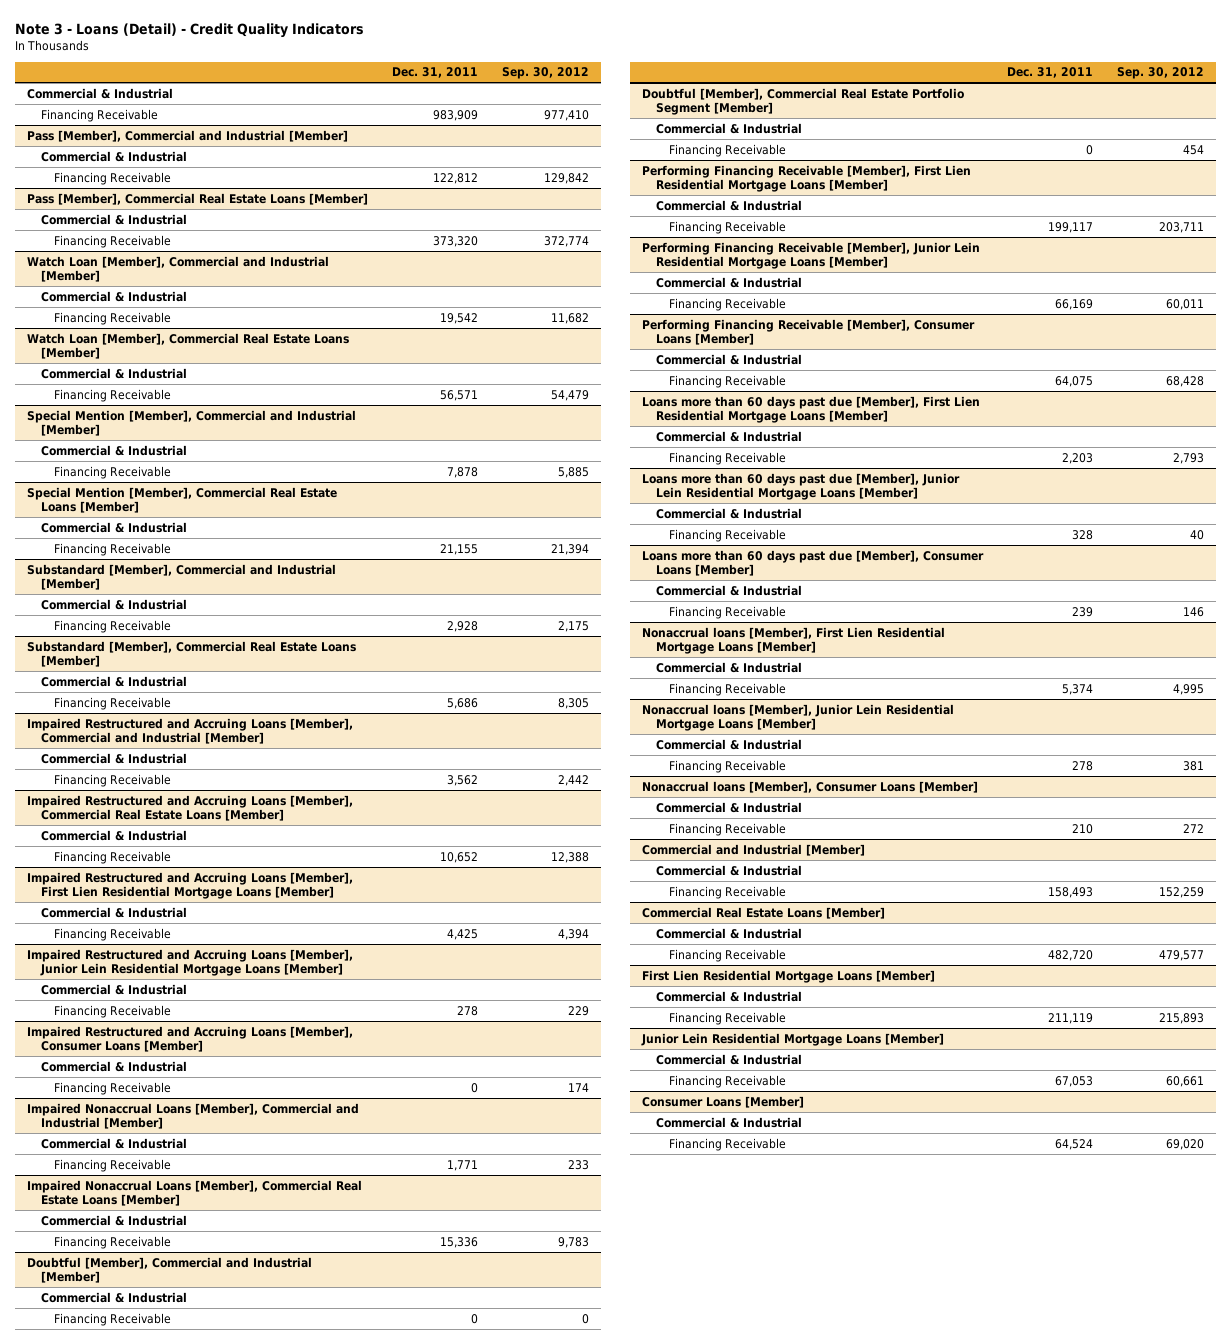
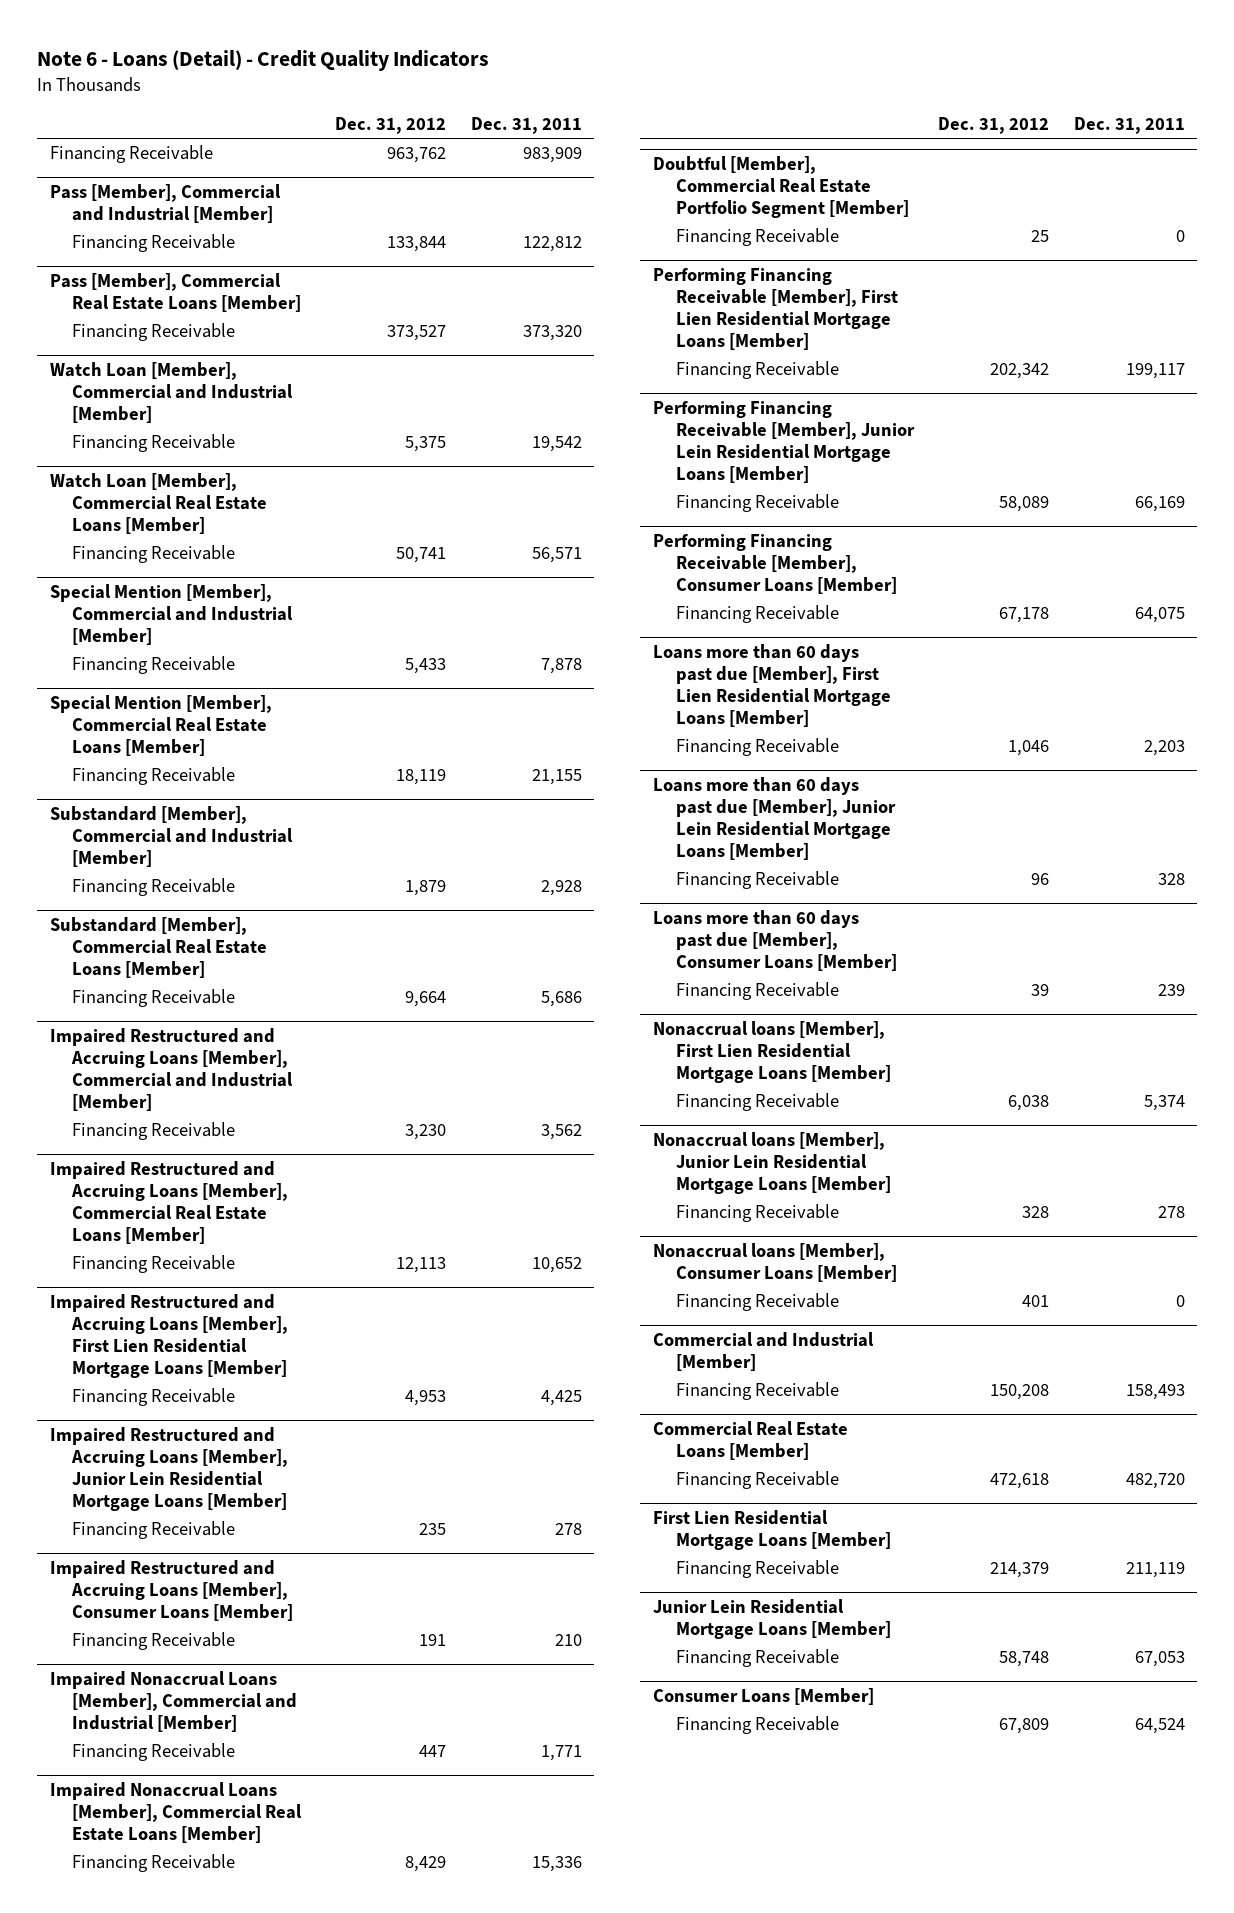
[15,22,365,38] Note 3 - Loans (Detail) - Credit Quality Indicators -> [37,50,490,72] Note 6 - Loans (Detail) - Credit Quality Indicators
[501,67,589,80] Sep. 30, 2012 -> none
none -> [335,117,447,135] Dec. 31, 2012
[27,87,174,99] Commercial & Industrial -> none
[40,150,187,162] Commercial & Industrial -> none
[40,213,187,225] Commercial & Industrial -> none
[40,290,187,302] Commercial & Industrial -> none
[40,367,187,379] Commercial & Industrial -> none
[40,444,187,456] Commercial & Industrial -> none
[40,521,187,533] Commercial & Industrial -> none
[40,598,187,610] Commercial & Industrial -> none
[40,675,187,687] Commercial & Industrial -> none
[40,752,187,764] Commercial & Industrial -> none
[40,829,187,841] Commercial & Industrial -> none
[40,906,187,918] Commercial & Industrial -> none
[40,983,187,995] Commercial & Industrial -> none
[40,1060,187,1072] Commercial & Industrial -> none
[471,1082,479,1093] 0 -> [554,1634,582,1647] 210
[40,1137,187,1149] Commercial & Industrial -> none
[40,1214,187,1226] Commercial & Industrial -> none
[27,1256,313,1283] Doubtful [Member], Commercial and Industrial [Member] -> none
[40,1291,187,1303] Commercial & Industrial -> none
[54,1312,172,1326] Financing Receivable -> none
[655,122,802,134] Commercial & Industrial -> none
[655,199,802,211] Commercial & Industrial -> none
[655,276,802,288] Commercial & Industrial -> none
[655,353,802,365] Commercial & Industrial -> none
[655,430,802,442] Commercial & Industrial -> none
[655,507,802,519] Commercial & Industrial -> none
[655,584,802,596] Commercial & Industrial -> none
[655,661,802,673] Commercial & Industrial -> none
[655,738,802,750] Commercial & Industrial -> none
[655,801,802,813] Commercial & Industrial -> none
[1071,823,1093,834] 210 -> [1175,1295,1185,1308] 0
[655,864,802,876] Commercial & Industrial -> none
[655,927,802,939] Commercial & Industrial -> none
[655,990,802,1002] Commercial & Industrial -> none
[655,1053,802,1065] Commercial & Industrial -> none
[655,1116,802,1128] Commercial & Industrial -> none

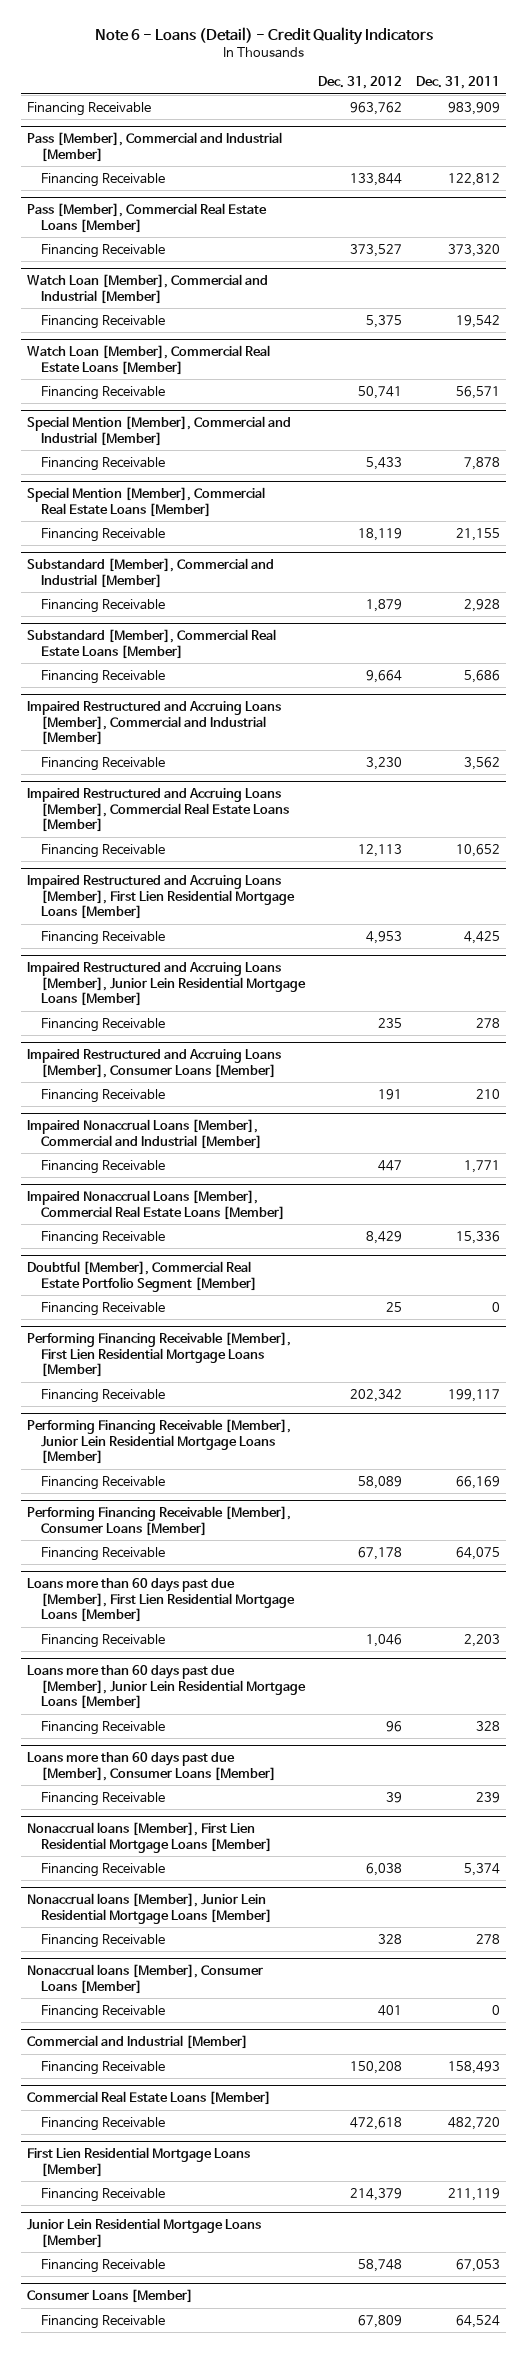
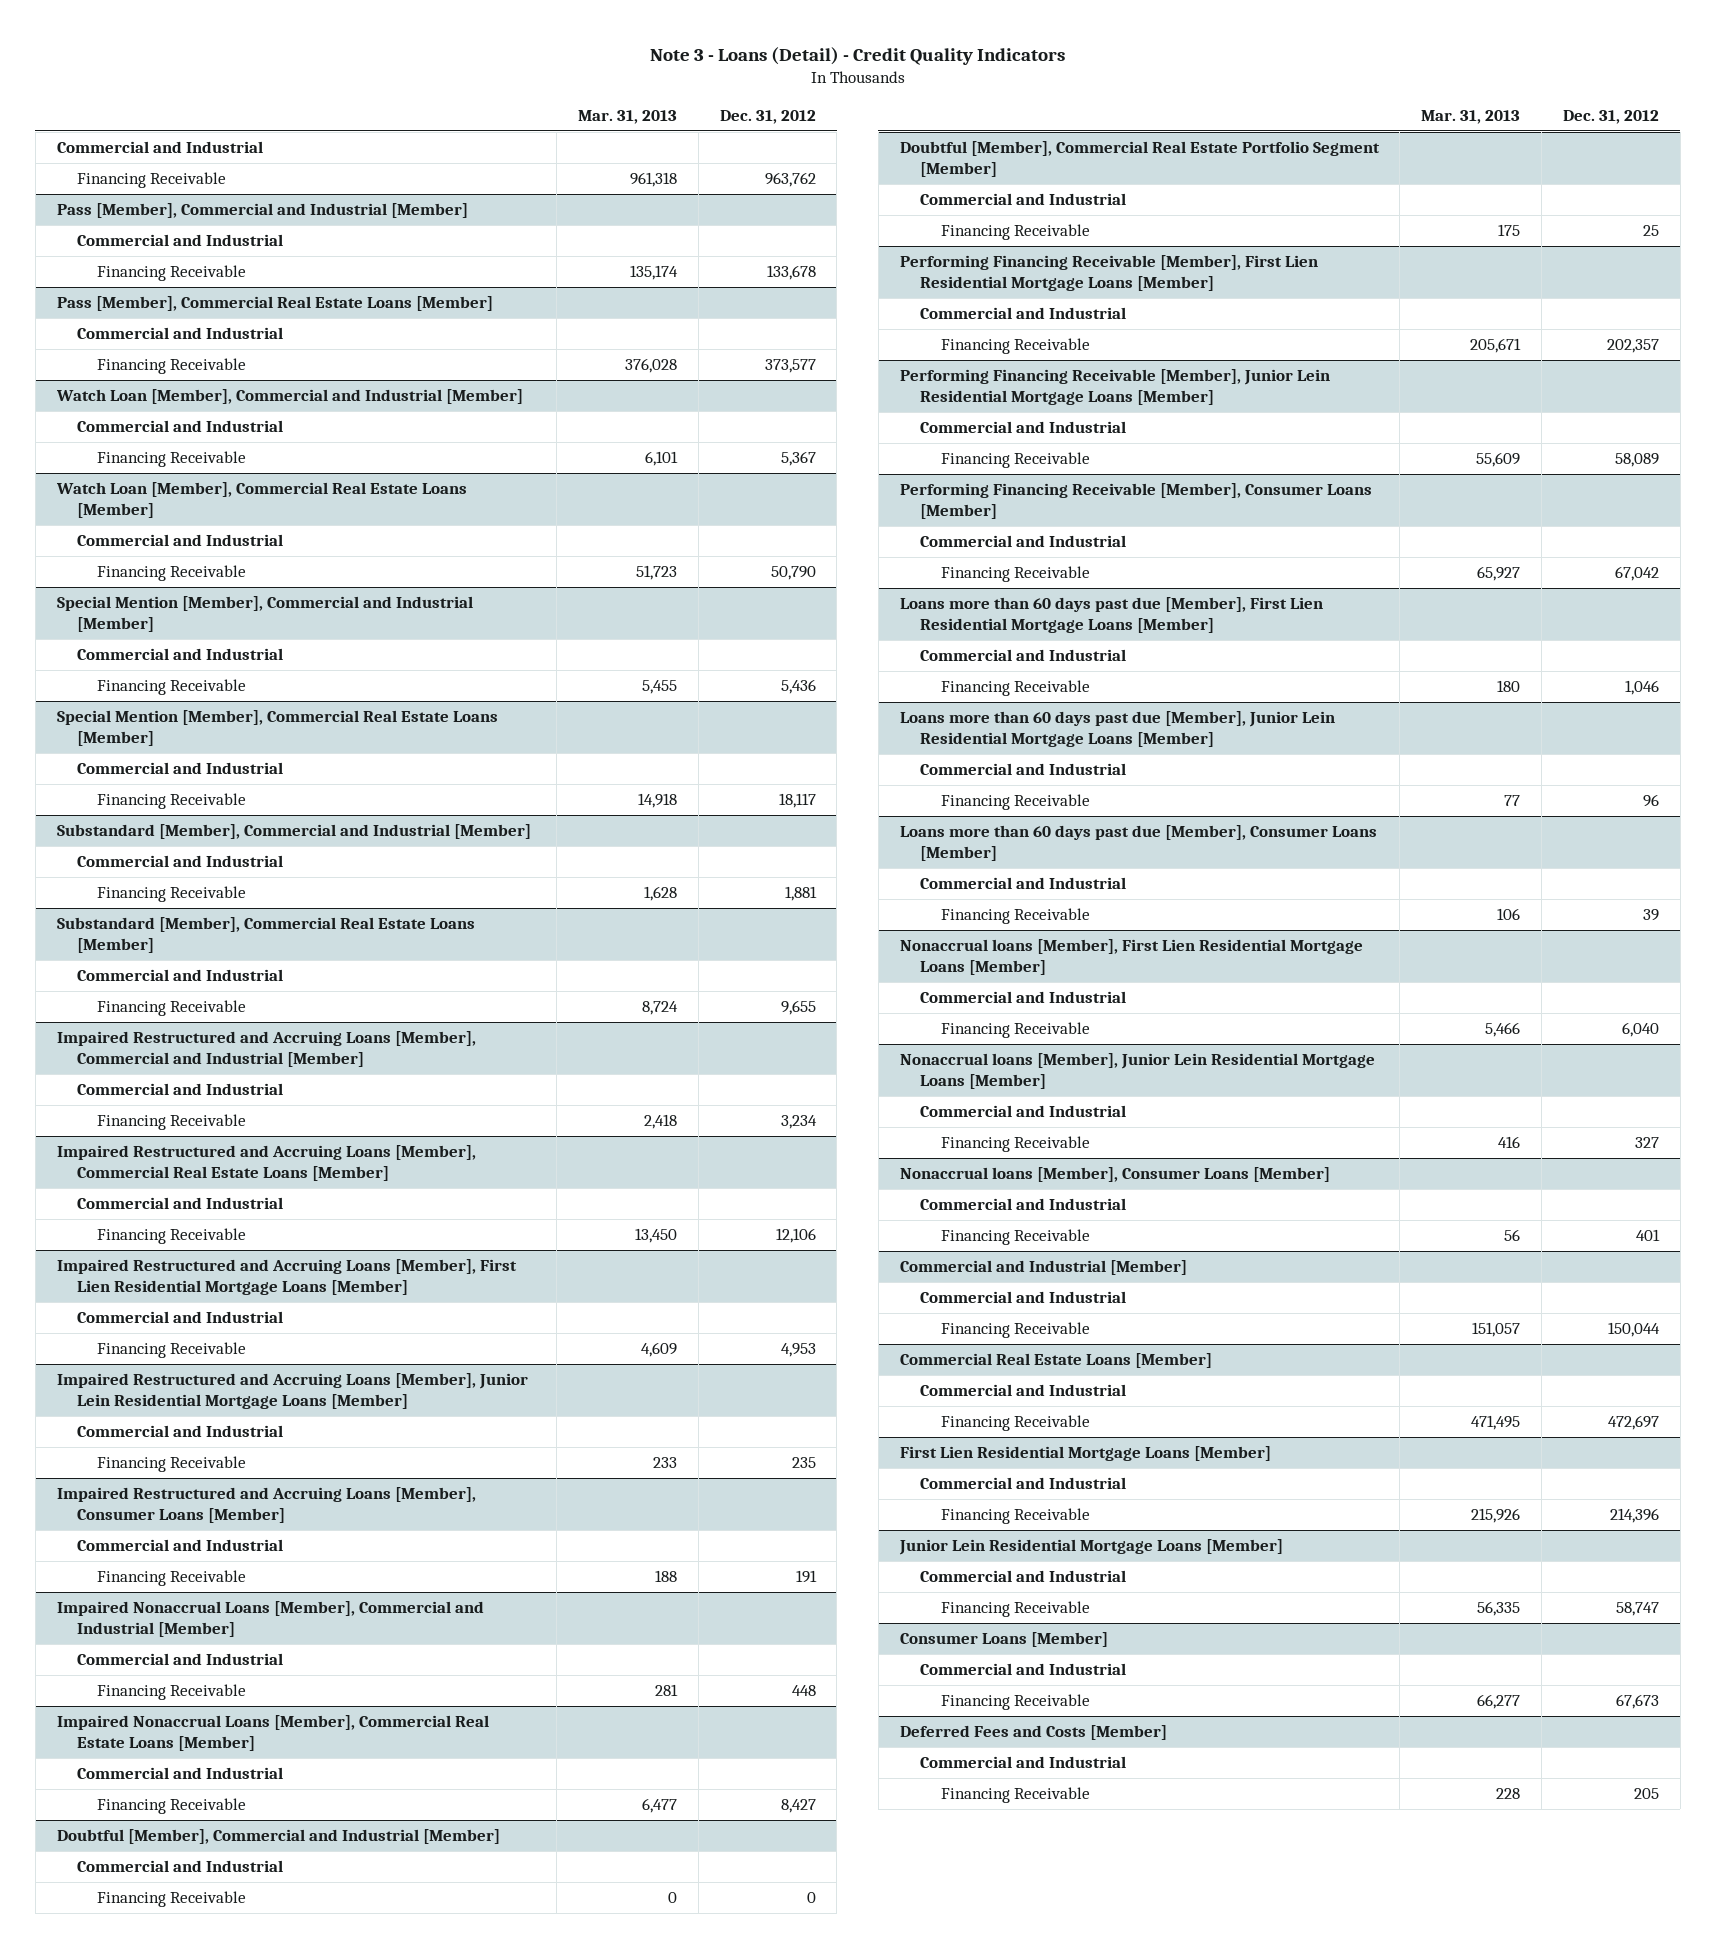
[94,27,433,46] Note 6 - Loans (Detail) - Credit Quality Indicators -> [649,46,1065,65] Note 3 - Loans (Detail) - Credit Quality Indicators
[415,76,500,90] Dec. 31, 2011 -> none
none -> [578,109,678,124] Mar. 31, 2013
none -> [56,141,263,154] Commercial and Industrial
none -> [76,234,283,247] Commercial and Industrial
[350,172,403,186] 133,844 -> [766,265,816,281] 133,678
none -> [76,327,283,340] Commercial and Industrial
[350,243,403,257] 373,527 -> [764,359,816,374] 373,577
none -> [76,420,283,433] Commercial and Industrial
[366,314,403,328] 5,375 -> [780,451,816,467] 5,367
none -> [76,534,283,547] Commercial and Industrial
[358,385,403,399] 50,741 -> [770,566,816,581] 50,790
none -> [76,648,283,661] Commercial and Industrial
[366,456,403,470] 5,433 -> [780,679,816,695] 5,436
none -> [76,762,283,775] Commercial and Industrial
[358,527,403,541] 18,119 -> [778,793,816,809] 18,117
none -> [76,855,283,868] Commercial and Industrial
[366,598,403,612] 1,879 -> [784,886,817,902] 1,881
none -> [76,969,283,982] Commercial and Industrial
[366,669,403,683] 9,664 -> [780,1000,816,1016] 9,655
none -> [76,1083,283,1096] Commercial and Industrial
[366,756,403,770] 3,230 -> [780,1115,817,1130] 3,234
none -> [76,1197,283,1210] Commercial and Industrial
[358,843,403,857] 12,113 -> [775,1228,816,1244] 12,106
none -> [76,1311,283,1324] Commercial and Industrial
none -> [76,1425,283,1438] Commercial and Industrial
none -> [76,1539,283,1552] Commercial and Industrial
none -> [76,1653,283,1666] Commercial and Industrial
[378,1159,403,1171] 447 -> [791,1685,816,1697] 448
none -> [76,1767,283,1780] Commercial and Industrial
[366,1230,403,1244] 8,429 -> [780,1799,816,1814] 8,427
none -> [56,1829,500,1845] Doubtful [Member], Commercial and Industrial [Member]
none -> [76,1860,283,1873] Commercial and Industrial
none -> [97,1891,247,1908] Financing Receivable
none -> [920,193,1127,206] Commercial and Industrial
none -> [920,307,1127,320] Commercial and Industrial
[350,1388,403,1402] 202,342 -> [1606,339,1659,354] 202,357
none -> [920,421,1127,434] Commercial and Industrial
none -> [920,535,1127,548] Commercial and Industrial
[358,1546,403,1560] 67,178 -> [1614,566,1659,582] 67,042
none -> [920,649,1127,662] Commercial and Industrial
none -> [920,763,1127,776] Commercial and Industrial
none -> [920,877,1127,890] Commercial and Industrial
none -> [920,991,1127,1004] Commercial and Industrial
[366,1862,403,1876] 6,038 -> [1621,1022,1659,1038] 6,040
none -> [920,1105,1127,1118] Commercial and Industrial
[378,1933,403,1944] 328 -> [1634,1137,1659,1149] 327
none -> [920,1198,1127,1211] Commercial and Industrial
none -> [920,1291,1127,1304] Commercial and Industrial
[350,2060,403,2074] 150,208 -> [1607,1322,1660,1338] 150,044
none -> [920,1384,1127,1397] Commercial and Industrial
[350,2116,403,2130] 472,618 -> [1607,1415,1659,1431] 472,697
none -> [920,1477,1127,1490] Commercial and Industrial
[350,2187,403,2201] 214,379 -> [1609,1508,1659,1524] 214,396
none -> [920,1570,1127,1583] Commercial and Industrial
[358,2258,403,2272] 58,748 -> [1615,1602,1659,1617] 58,747
none -> [920,1663,1127,1676] Commercial and Industrial
[358,2314,403,2328] 67,809 -> [1615,1694,1659,1710] 67,673
none -> [899,1725,1167,1741] Deferred Fees and Costs [Member]
none -> [920,1756,1127,1769] Commercial and Industrial
none -> [940,1787,1090,1804] Financing Receivable

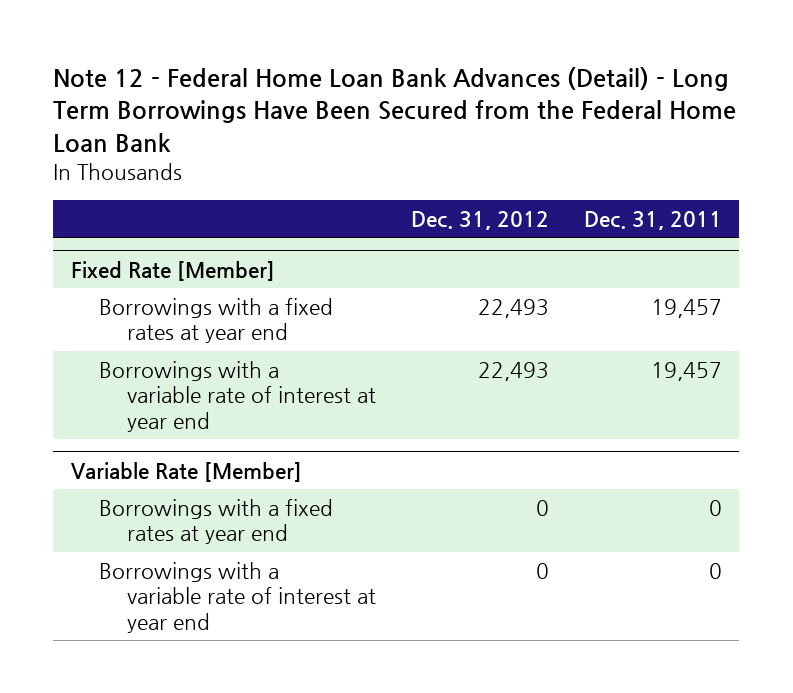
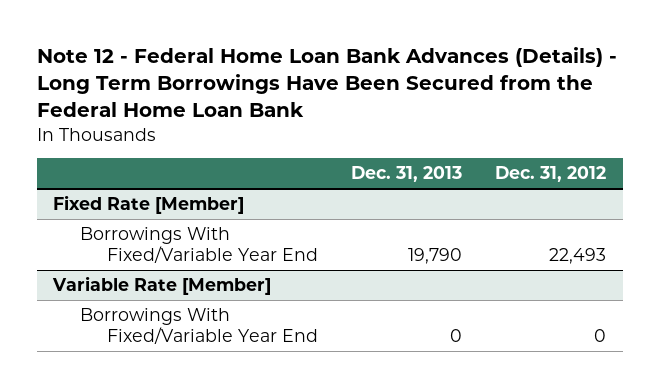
[53,66,737,152] Note 12 - Federal Home Loan Bank Advances (Detail) - Long Term Borrowings Have Been Secured from the Federal Home Loan Bank -> [36,47,617,118] Note 12 - Federal Home Loan Bank Advances (Details) - Long Term Borrowings Have Been Secured from the Federal Home Loan Bank
[584,210,723,230] Dec. 31, 2011 -> none
none -> [351,166,463,183] Dec. 31, 2013
[99,361,377,432] Borrowings with a variable rate of interest at year end -> none
[99,298,334,344] Borrowings with a fixed rates at year end -> [80,227,319,264] Borrowings With Fixed/Variable Year End
[99,562,377,633] Borrowings with a variable rate of interest at year end -> none
[99,499,334,545] Borrowings with a fixed rates at year end -> [80,308,319,345] Borrowings With Fixed/Variable Year End

